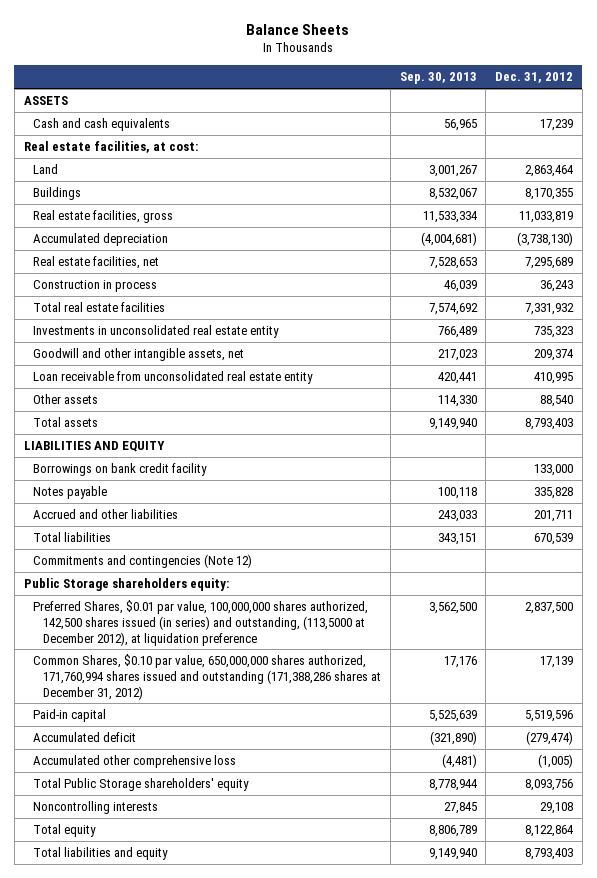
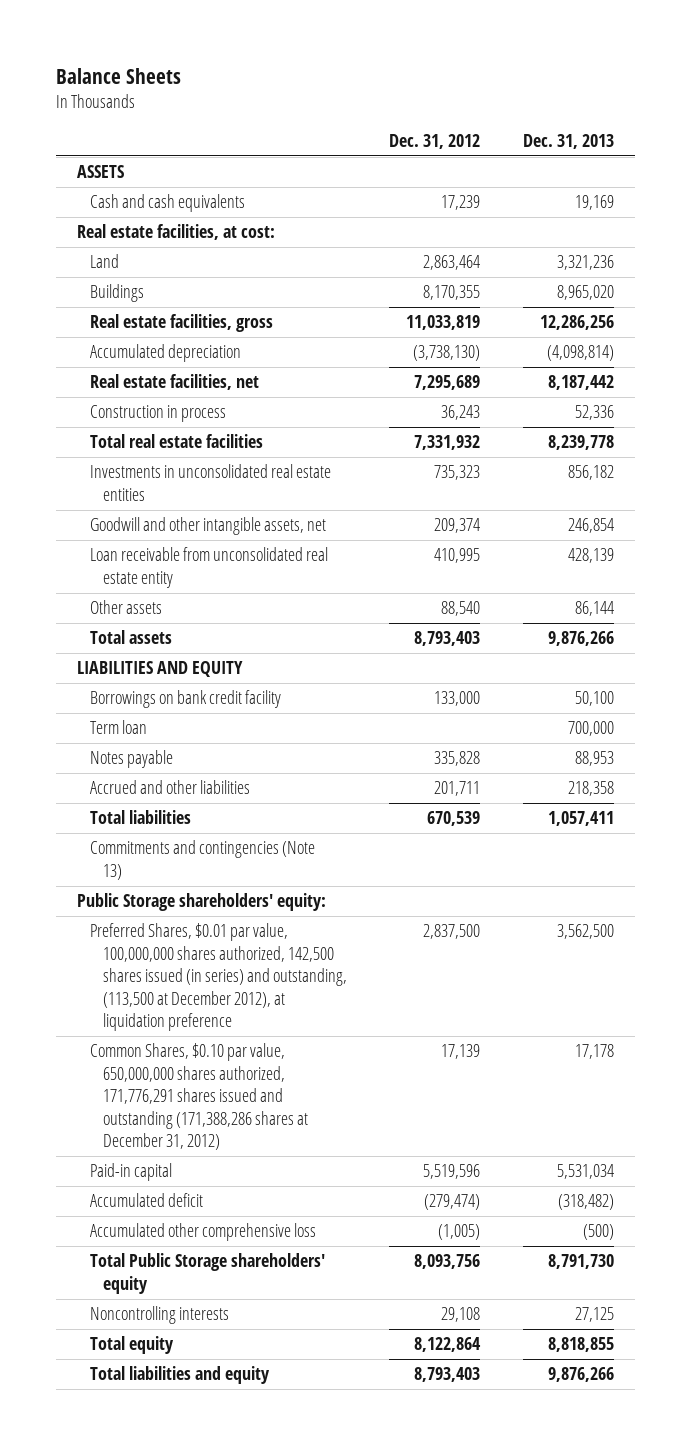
[399,72,477,85] Sep. 30, 2013 -> none
none -> [522,134,614,150] Dec. 31, 2013
[33,324,280,338] Investments in unconsolidated real estate entity -> [90,464,332,501] Investments in unconsolidated real estate entities
none -> [90,720,148,735] Term loan
[33,553,253,568] Commitments and contingencies (Note 12) -> [90,840,316,880] Commitments and contingencies (Note 13)
[23,577,229,591] Public Storage shareholders equity: -> [77,893,327,912] Public Storage shareholders' equity:
[33,599,369,646] Preferred Shares, $0.01 par value, 100,000,000 shares authorized, 142,500 shares issued (in series) and outstanding, (113,5000 at December 2012), at liquidation preference -> [90,923,347,1032] Preferred Shares, $0.01 par value, 100,000,000 shares authorized, 142,500 shares issued (in series) and outstanding, (113,500 at December 2012), at liquidation preference
[33,653,382,700] Common Shares, $0.10 par value, 650,000,000 shares authorized, 171,760,994 shares issued and outstanding (171,388,286 shares at December 31, 2012) -> [90,1043,308,1151] Common Shares, $0.10 par value, 650,000,000 shares authorized, 171,776,291 shares issued and outstanding (171,388,286 shares at December 31, 2012)

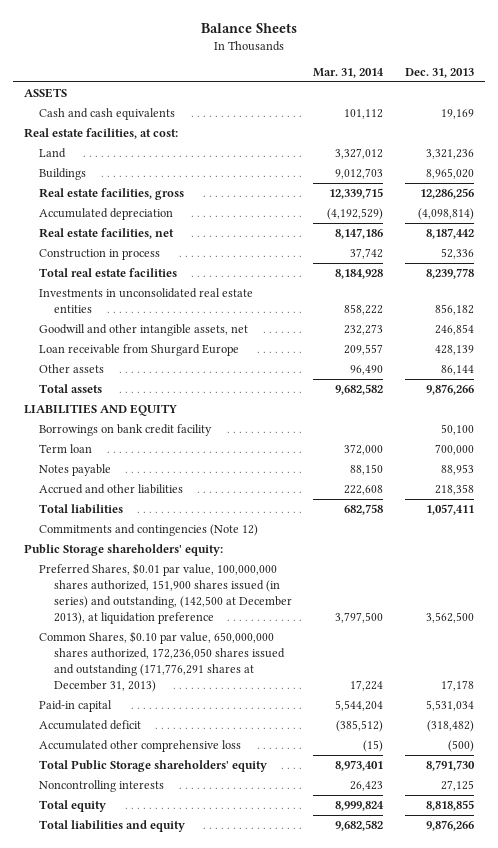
[389,134,481,150] Dec. 31, 2012 -> none
none -> [313,68,385,79] Mar. 31, 2014
[90,547,329,588] Loan receivable from unconsolidated real estate entity -> [38,343,239,356] Loan receivable from Shurgard Europe
[90,840,316,880] Commitments and contingencies (Note 13) -> [38,523,258,536] Commitments and contingencies (Note 12)
[90,923,347,1032] Preferred Shares, $0.01 par value, 100,000,000 shares authorized, 142,500 shares issued (in series) and outstanding, (113,500 at December 2012), at liquidation preference -> [38,562,292,625] Preferred Shares, $0.01 par value, 100,000,000 shares authorized, 151,900 shares issued (in series) and outstanding, (142,500 at December 2013), at liquidation preference
[90,1043,308,1151] Common Shares, $0.10 par value, 650,000,000 shares authorized, 171,776,291 shares issued and outstanding (171,388,286 shares at December 31, 2012) -> [38,630,285,693] Common Shares, $0.10 par value, 650,000,000 shares authorized, 172,236,050 shares issued and outstanding (171,776,291 shares at December 31, 2013)

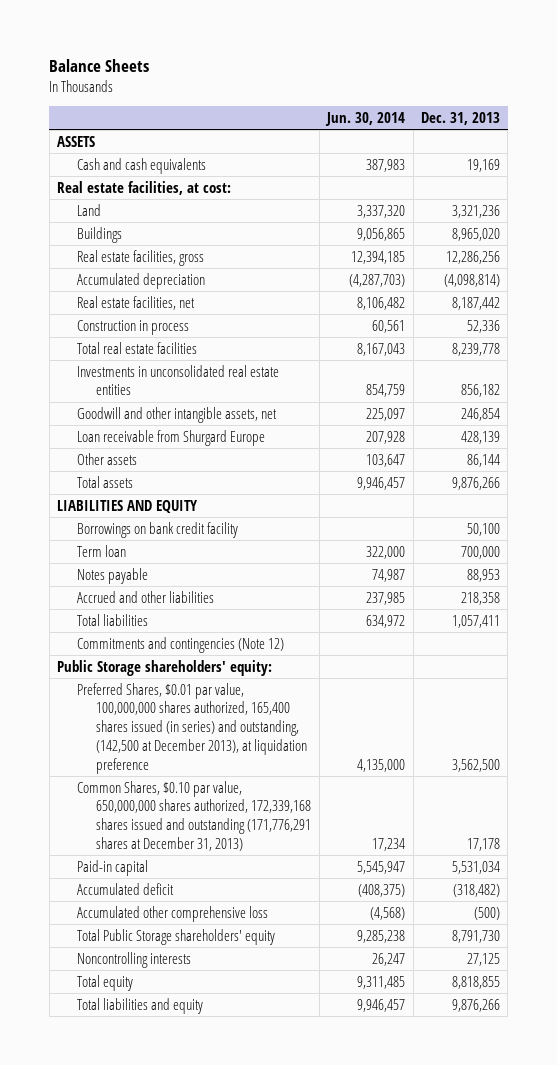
[313,68,385,79] Mar. 31, 2014 -> none
none -> [325,111,406,126] Jun. 30, 2014
[38,562,292,625] Preferred Shares, $0.01 par value, 100,000,000 shares authorized, 151,900 shares issued (in series) and outstanding, (142,500 at December 2013), at liquidation preference -> [76,682,308,774] Preferred Shares, $0.01 par value, 100,000,000 shares authorized, 165,400 shares issued (in series) and outstanding, (142,500 at December 2013), at liquidation preference
[38,630,285,693] Common Shares, $0.10 par value, 650,000,000 shares authorized, 172,236,050 shares issued and outstanding (171,776,291 shares at December 31, 2013) -> [76,780,312,852] Common Shares, $0.10 par value, 650,000,000 shares authorized, 172,339,168 shares issued and outstanding (171,776,291 shares at December 31, 2013)

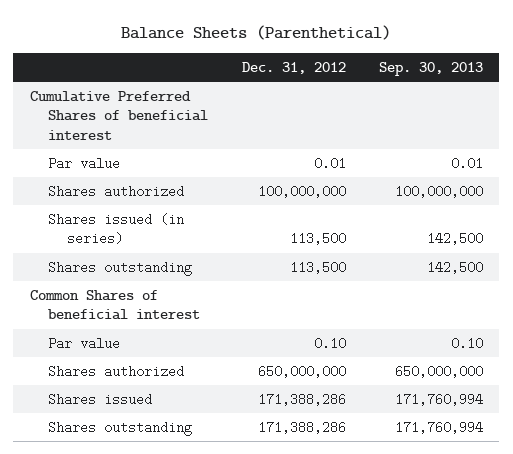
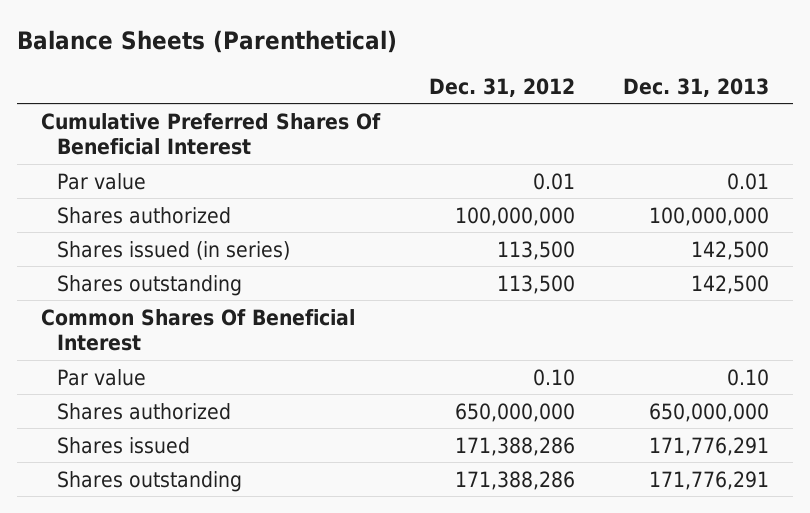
[378,62,483,77] Sep. 30, 2013 -> none
none -> [622,77,769,97] Dec. 31, 2013
[30,90,209,141] Cumulative Preferred Shares of beneficial interest -> [41,112,382,156] Cumulative Preferred Shares Of Beneficial Interest
[30,289,201,321] Common Shares of beneficial interest -> [41,308,356,352] Common Shares Of Beneficial Interest

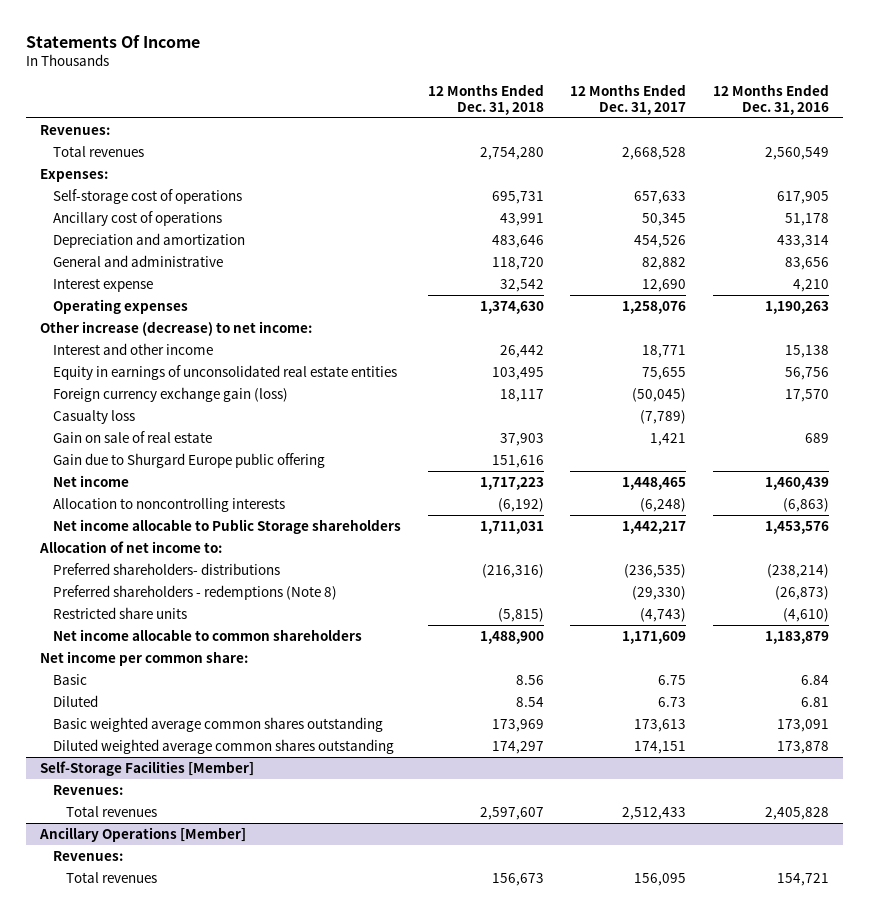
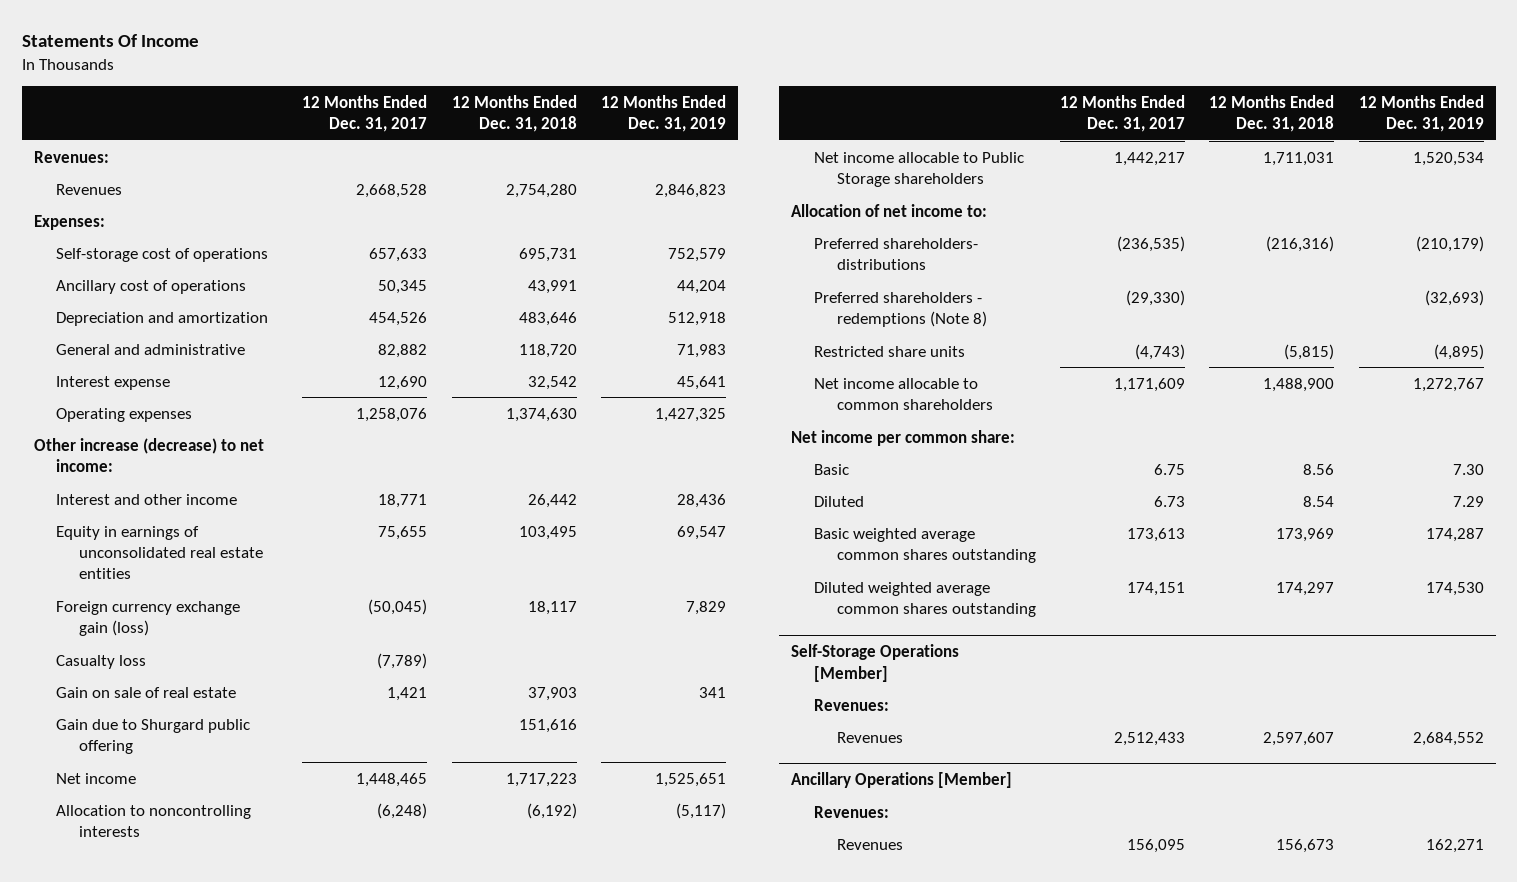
[713,83,830,115] 12 Months Ended Dec. 31, 2016 -> none
none -> [600,94,726,133] 12 Months Ended Dec. 31, 2019
[52,145,144,157] Total revenues -> [56,183,123,195] Revenues
[52,452,325,468] Gain due to Shurgard Europe public offering -> [56,718,251,754] Gain due to Shurgard public offering
[39,760,254,776] Self-Storage Facilities [Member] -> [791,644,960,682] Self-Storage Operations [Member]
[65,805,157,817] Total revenues -> [837,731,904,743] Revenues
[65,871,157,883] Total revenues -> [837,838,904,850] Revenues

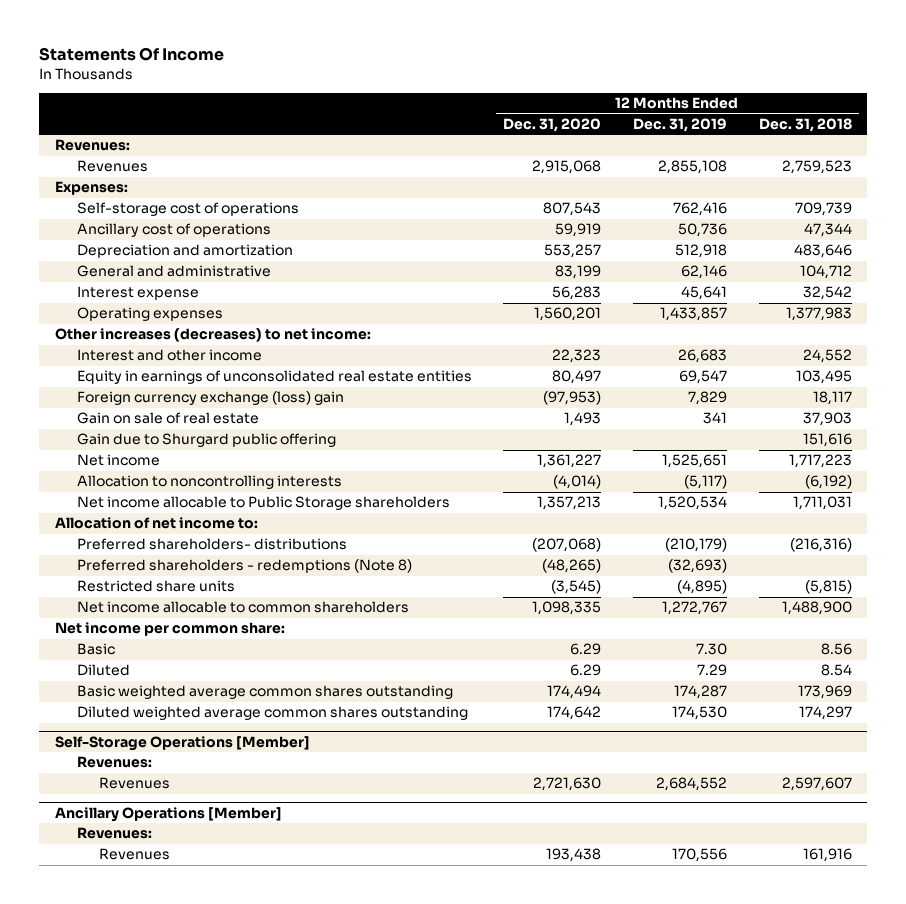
[302,94,428,133] 12 Months Ended Dec. 31, 2017 -> none
none -> [503,117,602,132] Dec. 31, 2020
[505,183,577,198] 2,754,280 -> [781,160,852,175] 2,759,523
[654,183,726,198] 2,846,823 -> [657,160,727,175] 2,855,108
[518,247,577,262] 695,731 -> [794,202,852,217] 709,739
[667,247,726,262] 752,579 -> [672,202,727,217] 762,416
[527,279,577,294] 43,991 -> [803,223,852,238] 47,344
[676,279,726,294] 44,204 -> [677,223,727,238] 50,736
[518,343,577,358] 118,720 -> [799,265,852,280] 104,712
[676,343,726,358] 71,983 -> [680,265,727,280] 62,146
[505,407,577,422] 1,374,630 -> [785,307,852,322] 1,377,983
[654,407,726,422] 1,427,325 -> [659,307,727,322] 1,433,857
[33,437,264,472] Other increase (decrease) to net income: -> [54,328,371,343] Other increases (decreases) to net income:
[527,493,577,508] 26,442 -> [802,349,852,364] 24,552
[676,493,726,508] 28,436 -> [677,349,727,364] 26,683
[56,654,147,669] Casualty loss -> none
[56,600,241,636] Foreign currency exchange gain (loss) -> [76,391,344,406] Foreign currency exchange (loss) gain
[1276,838,1335,853] 156,673 -> [802,848,852,863] 161,916
[1425,838,1484,853] 162,271 -> [671,848,727,863] 170,556

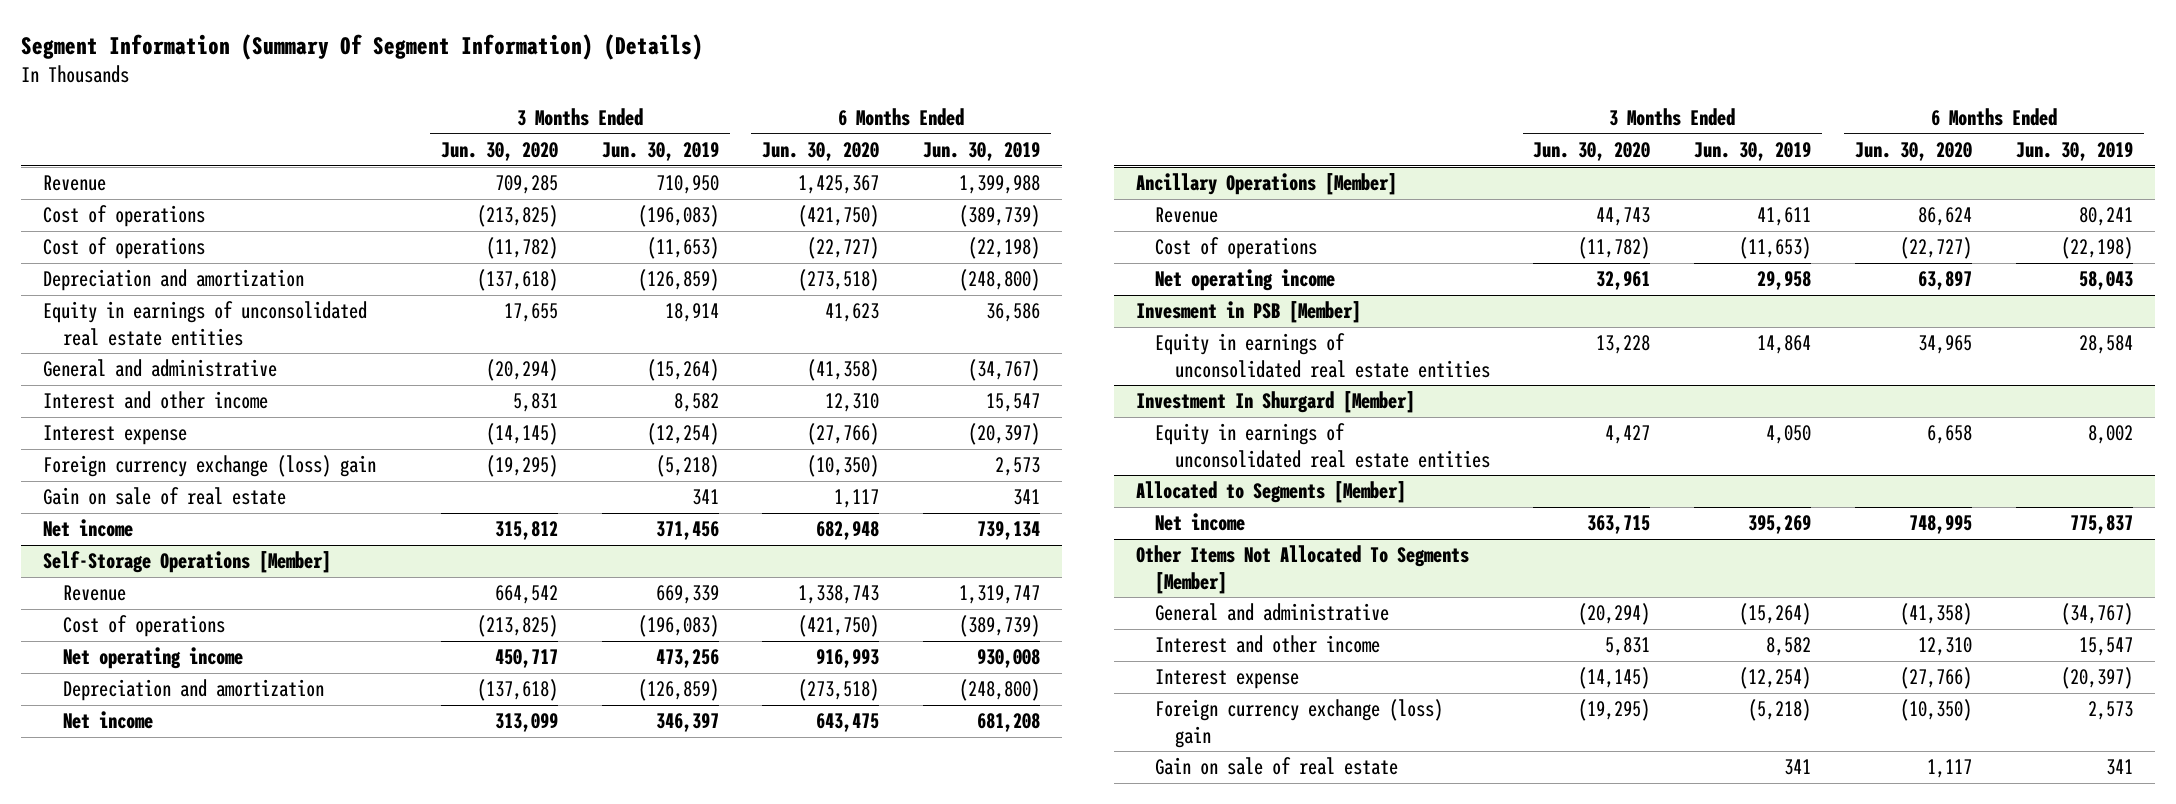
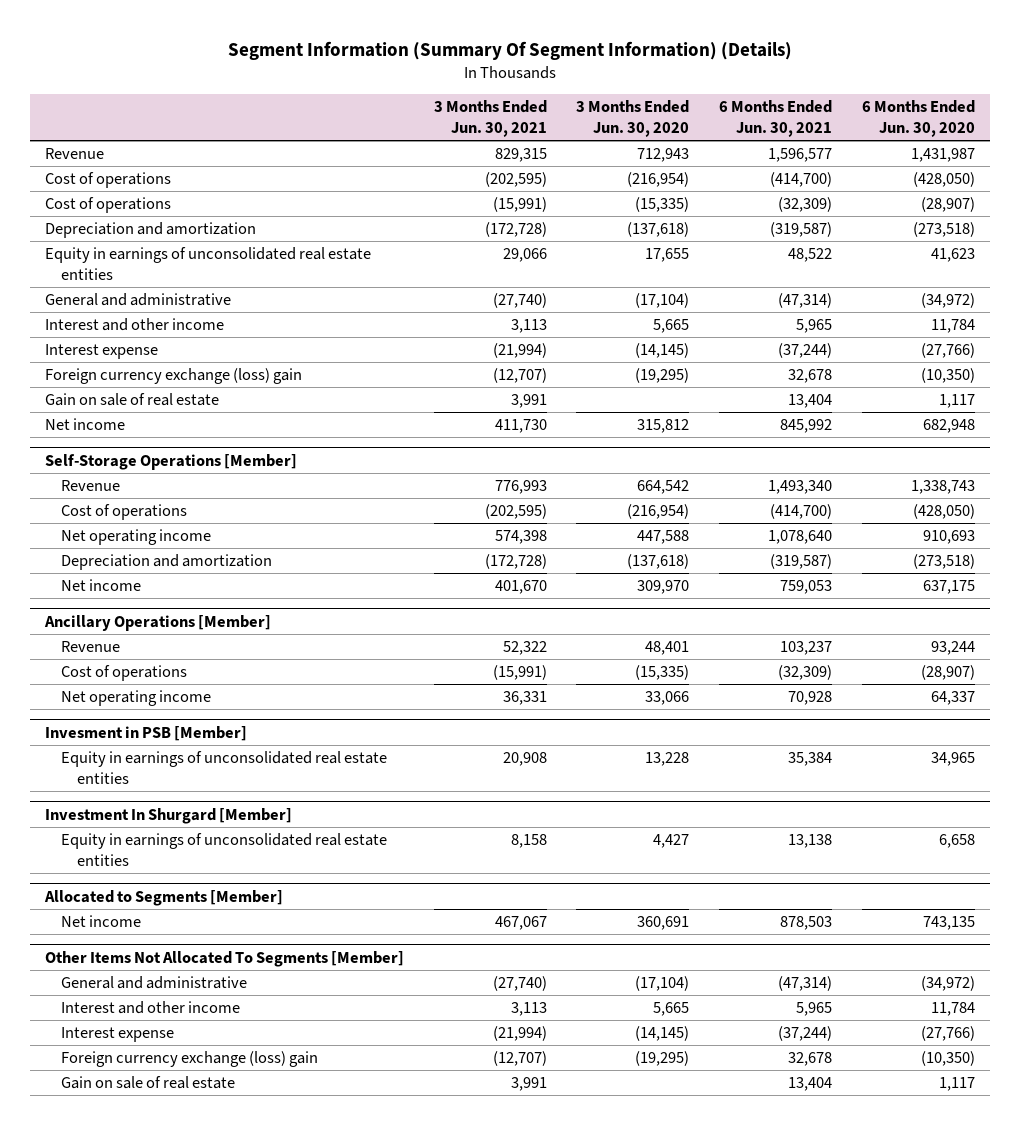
[601,142,719,162] Jun. 30, 2019 -> none
[923,142,1041,162] Jun. 30, 2019 -> none
none -> [433,100,547,138] 3 Months Ended Jun. 30, 2021
none -> [719,100,833,138] 6 Months Ended Jun. 30, 2021
[494,175,558,195] 709,285 -> [637,148,690,163] 712,943
[798,175,880,195] 1,425,367 -> [910,148,975,163] 1,431,987
[476,205,558,228] (213,825) -> [627,172,690,188] (216,954)
[798,205,880,228] (421,750) -> [912,172,975,188] (428,050)
[485,237,558,260] (11,782) -> [635,197,690,213] (15,335)
[807,237,880,260] (22,727) -> [920,197,975,213] (28,907)
[485,359,558,382] (20,294) -> [635,293,690,309] (17,104)
[807,359,880,382] (41,358) -> [920,293,975,309] (34,972)
[512,393,558,413] 5,831 -> [653,319,690,334] 5,665
[825,393,880,413] 12,310 -> [930,319,975,334] 11,784
[476,615,558,638] (213,825) -> [627,504,690,520] (216,954)
[798,615,880,638] (421,750) -> [912,504,975,520] (428,050)
[494,649,558,669] 450,717 -> [637,530,690,545] 447,588
[816,649,880,669] 916,993 -> [922,530,975,545] 910,693
[494,713,558,733] 313,099 -> [637,580,690,595] 309,970
[816,713,880,733] 643,475 -> [922,580,975,595] 637,175
[1596,207,1651,227] 44,743 -> [645,641,690,656] 48,401
[1918,207,1973,227] 86,624 -> [930,641,975,656] 93,244
[1578,237,1651,260] (11,782) -> [635,665,690,681] (15,335)
[1900,237,1973,260] (22,727) -> [920,665,975,681] (28,907)
[1596,271,1651,291] 32,961 -> [645,691,690,706] 33,066
[1918,271,1973,291] 63,897 -> [930,691,975,706] 64,337
[1587,515,1651,535] 363,715 -> [637,916,690,931] 360,691
[1909,515,1973,535] 748,995 -> [922,916,975,931] 743,135
[1578,603,1651,626] (20,294) -> [635,976,690,992] (17,104)
[1900,603,1973,626] (41,358) -> [920,976,975,992] (34,972)
[1605,637,1651,657] 5,831 -> [653,1002,690,1017] 5,665
[1918,637,1973,657] 12,310 -> [930,1002,975,1017] 11,784

